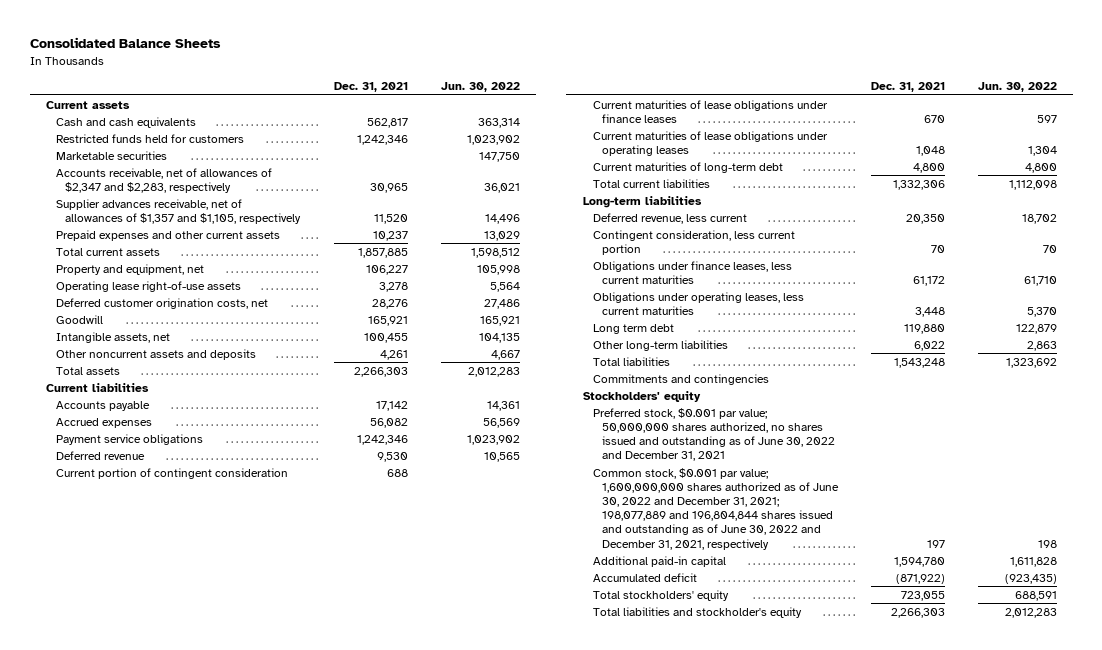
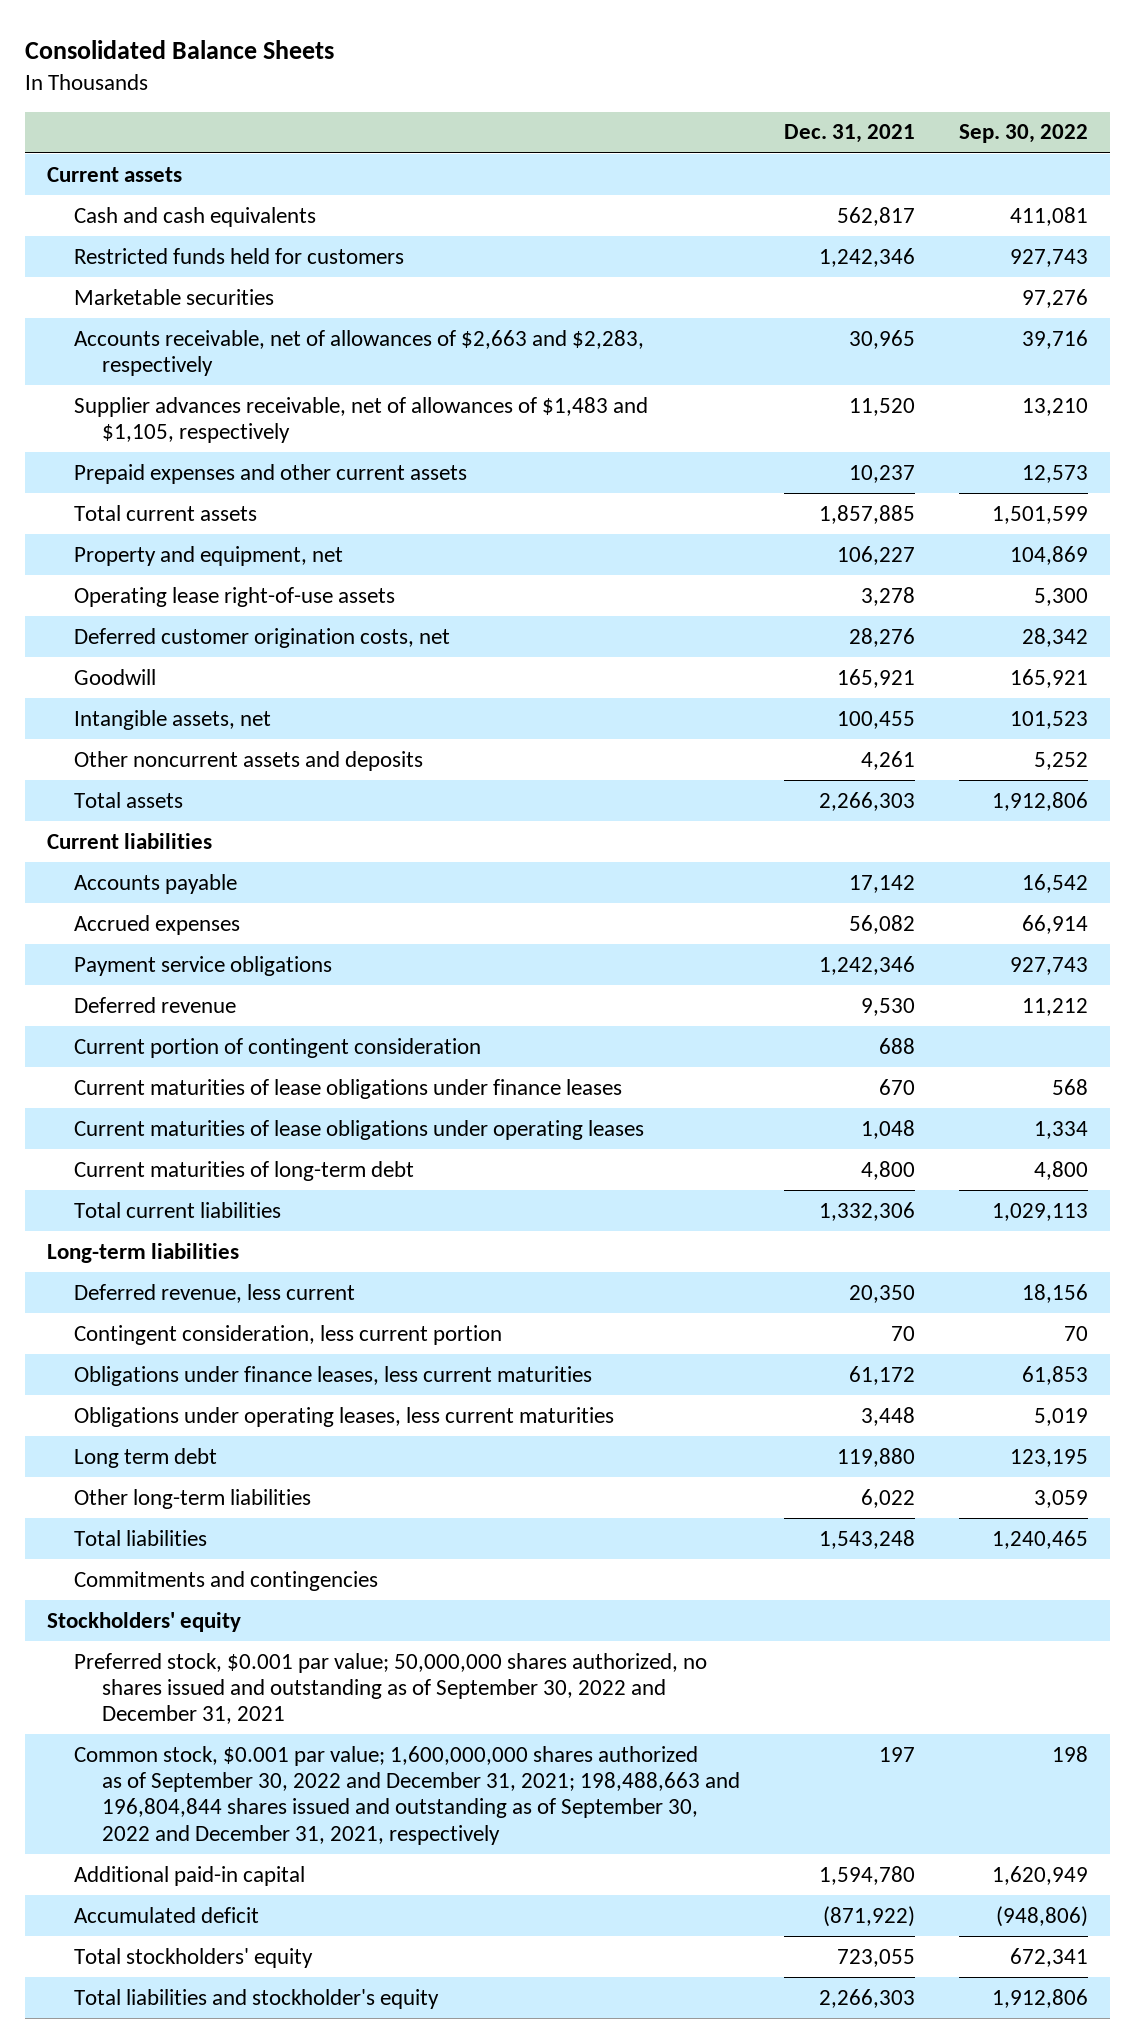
[440,82,520,93] Jun. 30, 2022 -> none
none -> [958,124,1088,144] Sep. 30, 2022
[55,167,272,193] Accounts receivable, net of allowances of $2,347 and $2,283, respectively -> [74,329,645,376] Accounts receivable, net of allowances of $2,663 and $2,283, respectively
[55,198,302,224] Supplier advances receivable, net of allowances of $1,357 and $1,105, respectively -> [74,396,649,443] Supplier advances receivable, net of allowances of $1,483 and $1,105, respectively
[592,407,836,462] Preferred stock, $0.001 par value; 50,000,000 shares authorized, no shares issued and outstanding as of June 30, 2022 and December 31, 2021 -> [74,1652,708,1725] Preferred stock, $0.001 par value; 50,000,000 shares authorized, no shares issued and outstanding as of September 30, 2022 and December 31, 2021
[592,467,840,550] Common stock, $0.001 par value; 1,600,000,000 shares authorized as of June 30, 2022 and December 31, 2021; 198,077,889 and 196,804,844 shares issued and outstanding as of June 30, 2022 and December 31, 2021, respectively -> [74,1745,740,1845] Common stock, $0.001 par value; 1,600,000,000 shares authorized as of September 30, 2022 and December 31, 2021; 198,488,663 and 196,804,844 shares issued and outstanding as of September 30, 2022 and December 31, 2021, respectively

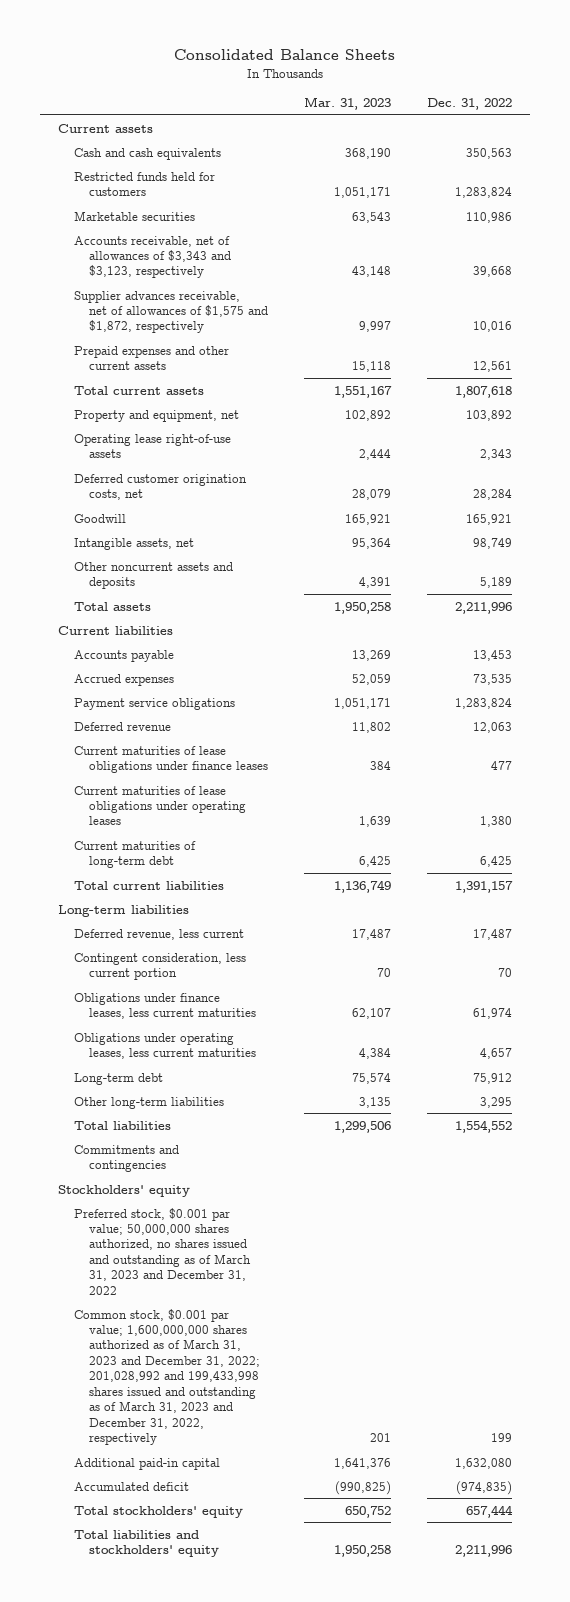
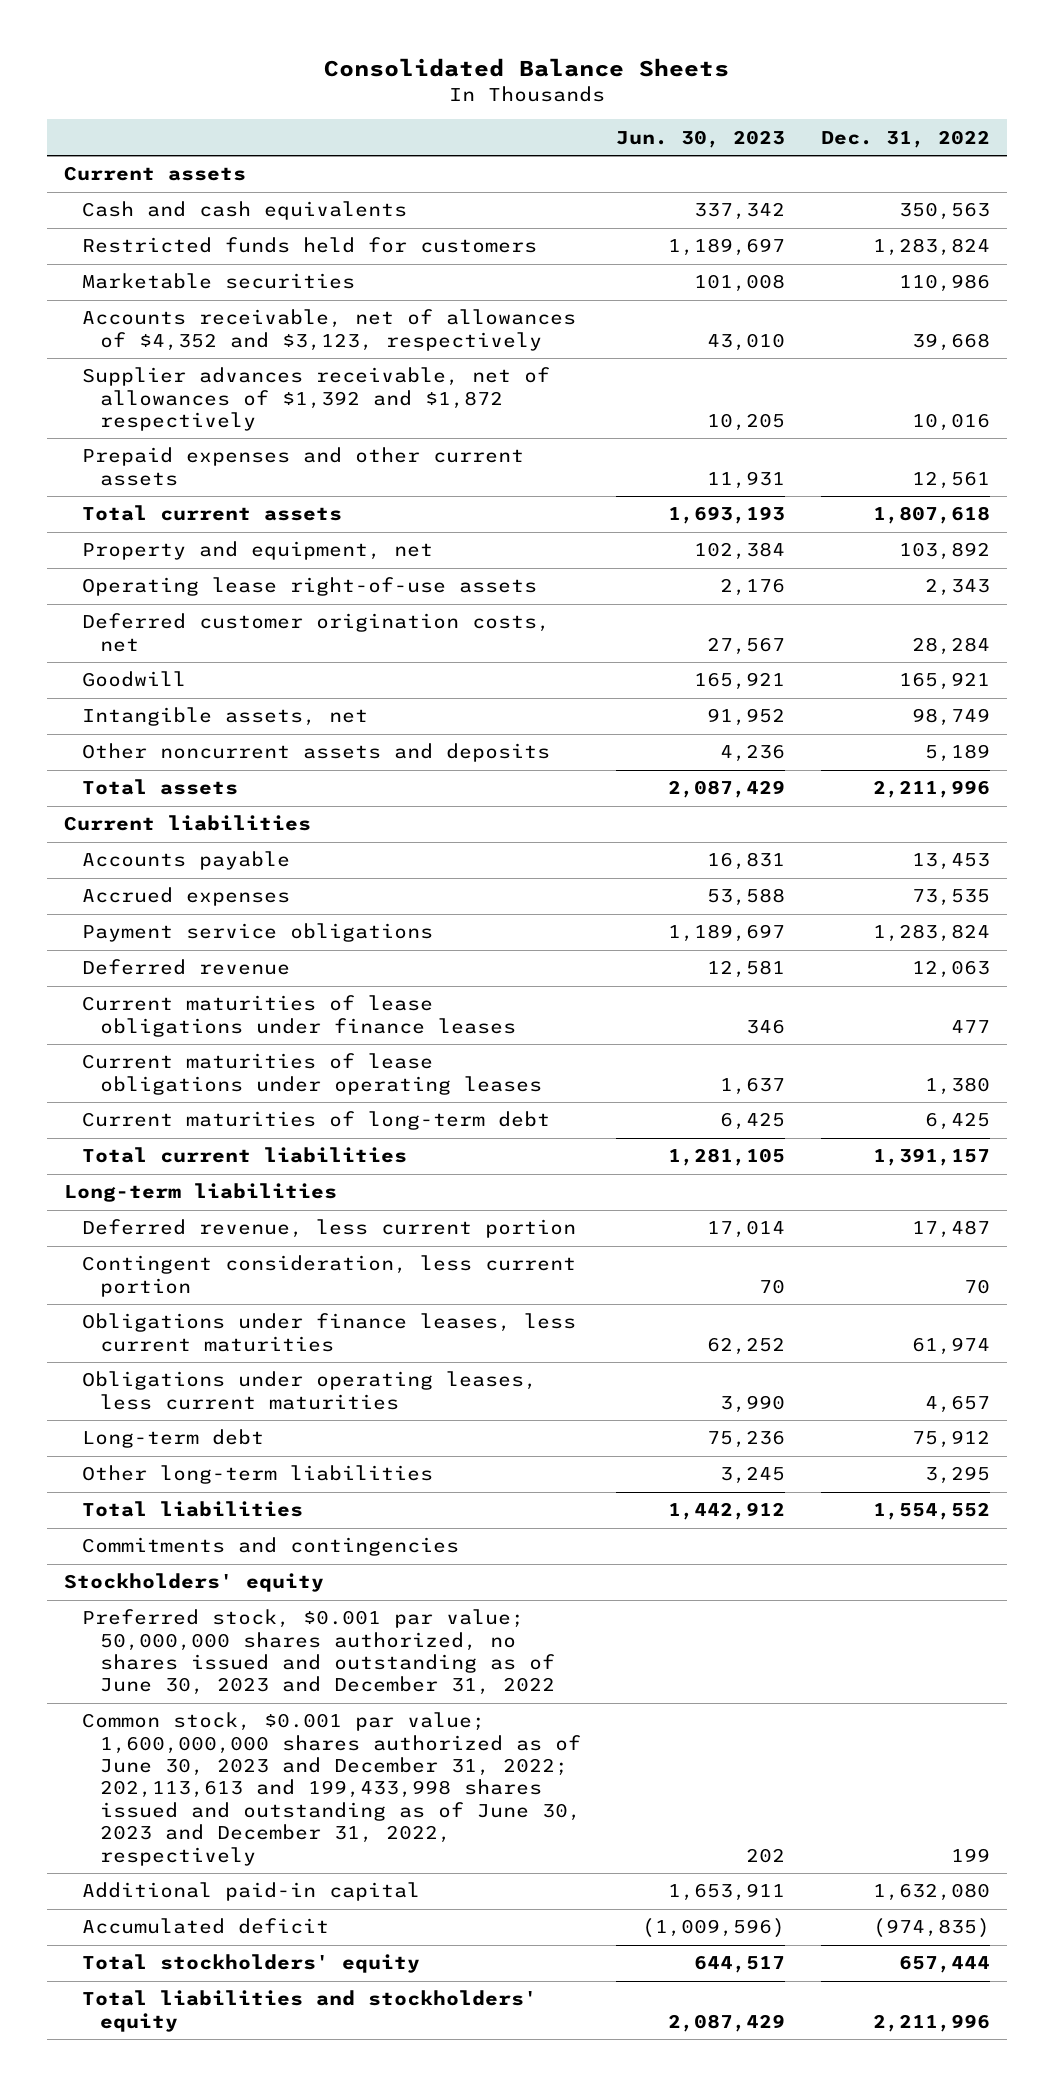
[304,97,392,111] Mar. 31, 2023 -> none
none -> [616,129,786,148] Jun. 30, 2023
[73,235,232,279] Accounts receivable, net of allowances of $3,343 and $3,123, respectively -> [82,309,577,351] Accounts receivable, net of allowances of $4,352 and $3,123, respectively
[73,290,269,334] Supplier advances receivable, net of allowances of $1,575 and $1,872, respectively -> [82,367,551,432] Supplier advances receivable, net of allowances of $1,392 and $1,872 respectively
[73,928,244,940] Deferred revenue, less current -> [82,1219,577,1239] Deferred revenue, less current portion
[73,1207,252,1295] Preferred stock, $0.001 par value; 50,000,000 shares authorized, no shares issued and outstanding as of March 31, 2023 and December 31, 2022 -> [82,1609,555,1696] Preferred stock, $0.001 par value; 50,000,000 shares authorized, no shares issued and outstanding as of June 30, 2023 and December 31, 2022
[73,1308,261,1446] Common stock, $0.001 par value; 1,600,000,000 shares authorized as of March 31, 2023 and December 31, 2022; 201,028,992 and 199,433,998 shares issued and outstanding as of March 31, 2023 and December 31, 2022, respectively -> [82,1712,581,1866] Common stock, $0.001 par value; 1,600,000,000 shares authorized as of June 30, 2023 and December 31, 2022; 202,113,613 and 199,433,998 shares issued and outstanding as of June 30, 2023 and December 31, 2022, respectively

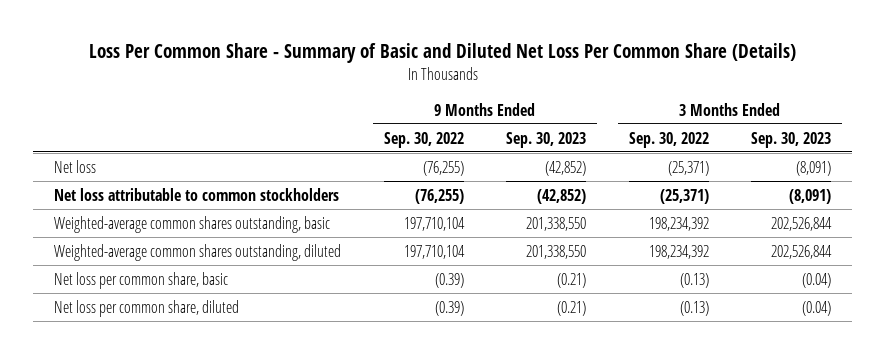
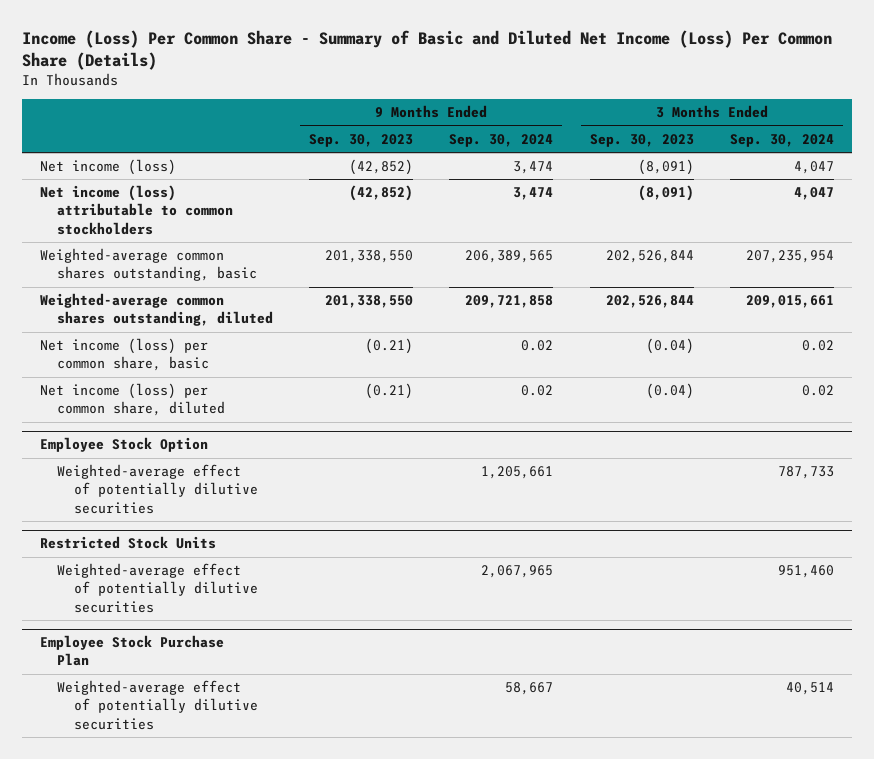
[88,43,796,64] Loss Per Common Share - Summary of Basic and Diluted Net Loss Per Common Share (Details) -> [21,29,832,70] Income (Loss) Per Common Share - Summary of Basic and Diluted Net Income (Loss) Per Common Share (Details)
[383,131,464,148] Sep. 30, 2022 -> none
[628,131,709,148] Sep. 30, 2022 -> none
none -> [449,133,554,147] Sep. 30, 2024
none -> [730,133,835,147] Sep. 30, 2024
[54,159,97,173] Net loss -> [39,159,176,176] Net income (loss)
[54,187,340,201] Net loss attributable to common stockholders -> [39,185,233,235] Net income (loss) attributable to common stockholders
[54,271,229,289] Net loss per common share, basic -> [39,338,209,372] Net income (loss) per common share, basic
[54,299,240,317] Net loss per common share, diluted -> [39,383,225,417] Net income (loss) per common share, diluted
none -> [39,437,208,453] Employee Stock Option
none -> [56,464,258,514] Weighted-average effect of potentially dilutive securities
none -> [39,536,216,550] Restricted Stock Units
none -> [56,563,258,613] Weighted-average effect of potentially dilutive securities
none -> [39,635,224,667] Employee Stock Purchase Plan
none -> [56,680,258,730] Weighted-average effect of potentially dilutive securities

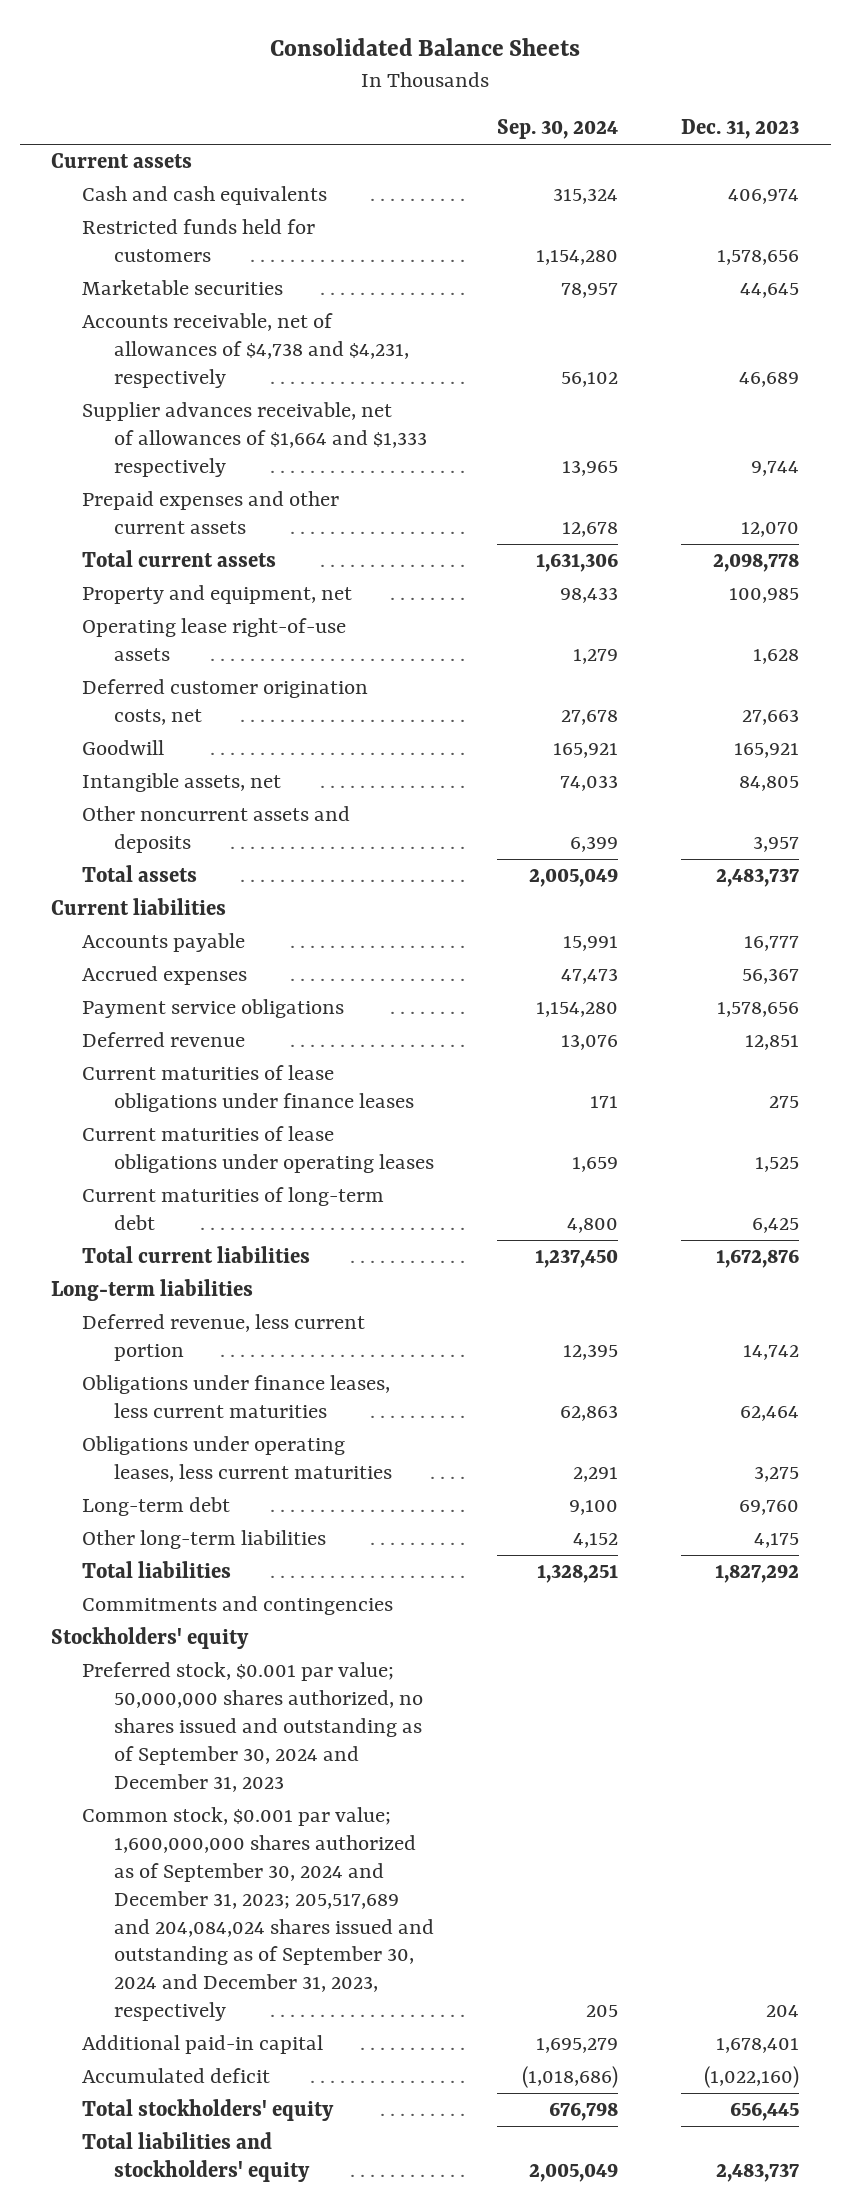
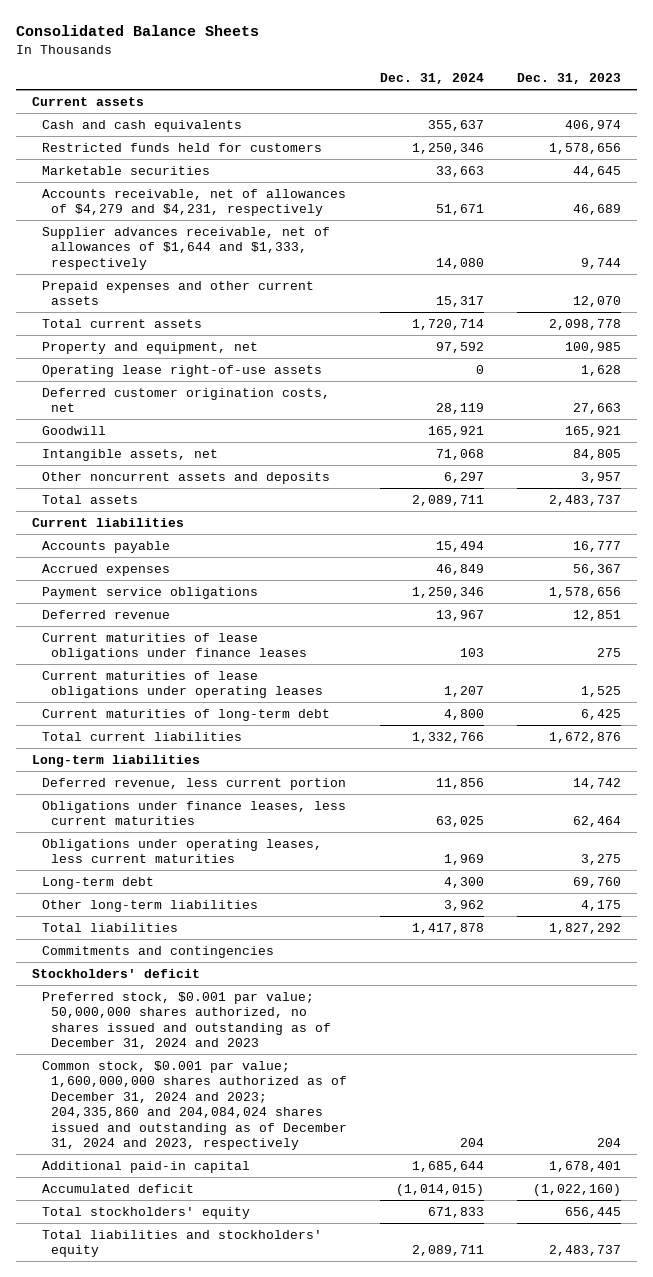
[497,118,619,139] Sep. 30, 2024 -> none
none -> [380,73,485,85] Dec. 31, 2024
[82,313,409,388] Accounts receivable, net of allowances of $4,738 and $4,231, respectively -> [41,188,346,217] Accounts receivable, net of allowances of $4,279 and $4,231, respectively
[82,402,427,477] Supplier advances receivable, net of allowances of $1,664 and $1,333 respectively -> [41,226,330,270] Supplier advances receivable, net of allowances of $1,644 and $1,333, respectively
[51,1627,250,1650] Stockholders' equity -> [32,968,201,978] Stockholders' deficit
[82,1662,423,1792] Preferred stock, $0.001 par value; 50,000,000 shares authorized, no shares issued and outstanding as of September 30, 2024 and December 31, 2023 -> [41,991,332,1050] Preferred stock, $0.001 par value; 50,000,000 shares authorized, no shares issued and outstanding as of December 31, 2024 and 2023
[82,1807,434,2021] Common stock, $0.001 par value; 1,600,000,000 shares authorized as of September 30, 2024 and December 31, 2023; 205,517,689 and 204,084,024 shares issued and outstanding as of September 30, 2024 and December 31, 2023, respectively -> [41,1060,348,1151] Common stock, $0.001 par value; 1,600,000,000 shares authorized as of December 31, 2024 and 2023; 204,335,860 and 204,084,024 shares issued and outstanding as of December 31, 2024 and 2023, respectively

